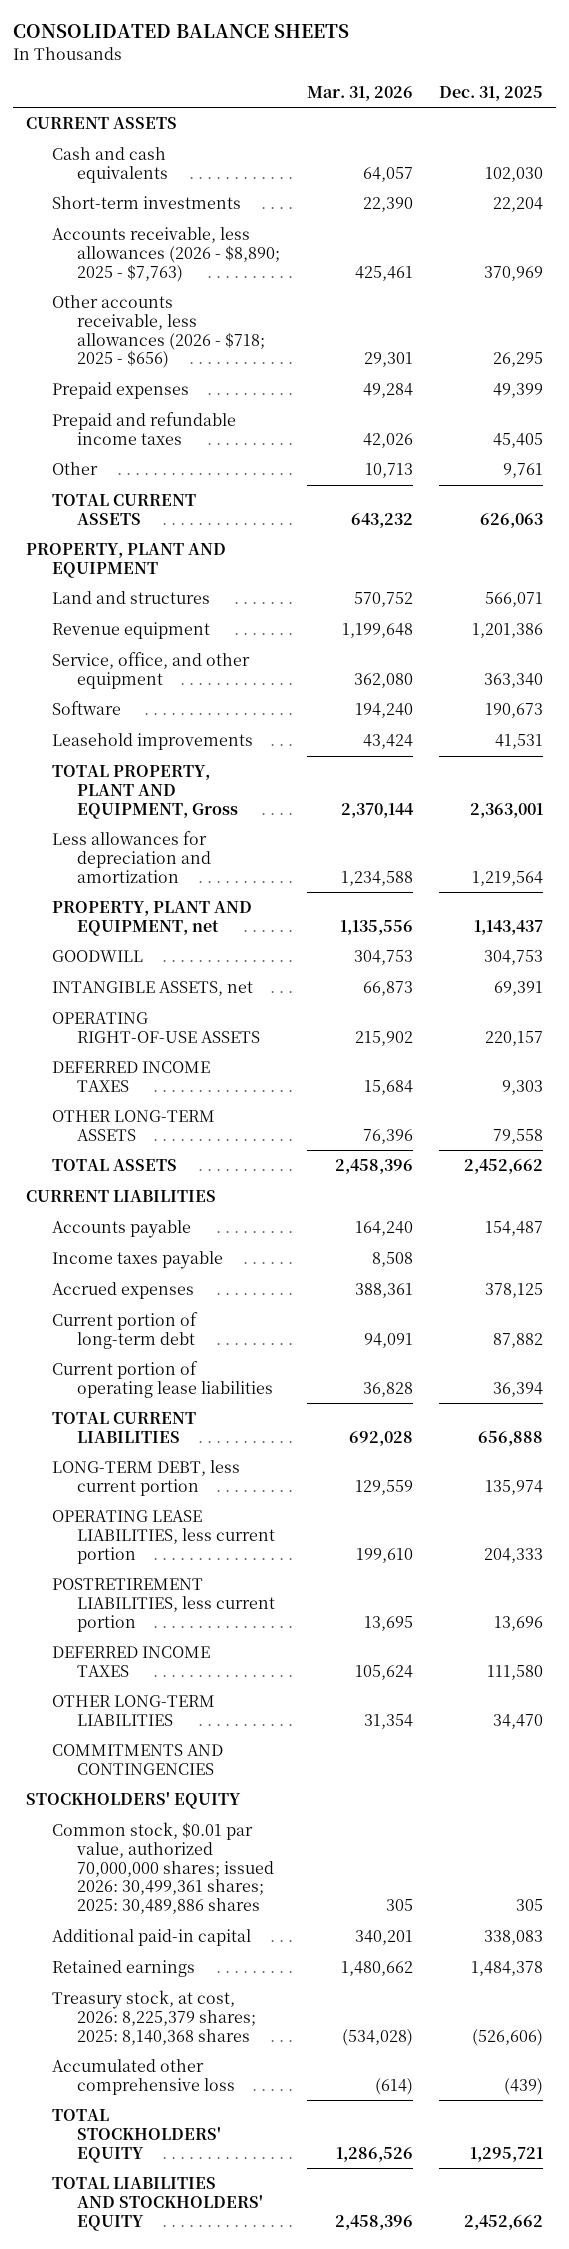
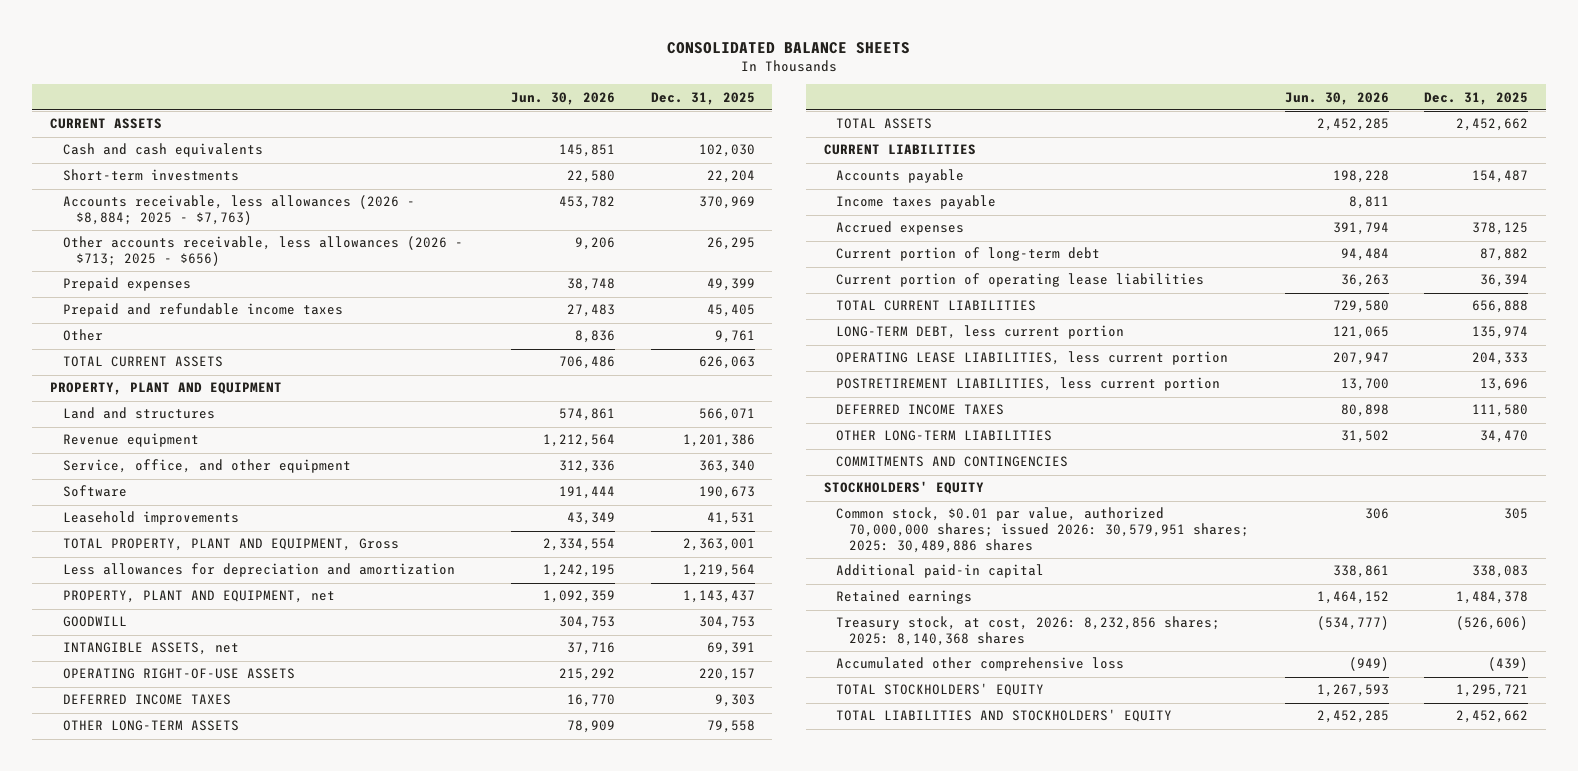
[306,85,413,101] Mar. 31, 2026 -> none
none -> [511,91,616,105] Jun. 30, 2026
[51,227,281,282] Accounts receivable, less allowances (2026 - $8,890; 2025 - $7,763) -> [62,195,415,226] Accounts receivable, less allowances (2026 - $8,884; 2025 - $7,763)
[51,295,266,369] Other accounts receivable, less allowances (2026 - $718; 2025 - $656) -> [62,236,463,267] Other accounts receivable, less allowances (2026 - $713; 2025 - $656)
[51,1822,275,1915] Common stock, $0.01 par value, authorized 70,000,000 shares; issued 2026: 30,499,361 shares; 2025: 30,489,886 shares -> [836,507,1250,554] Common stock, $0.01 par value, authorized 70,000,000 shares; issued 2026: 30,579,951 shares; 2025: 30,489,886 shares
[51,1990,257,2045] Treasury stock, at cost, 2026: 8,225,379 shares; 2025: 8,140,368 shares -> [836,616,1221,647] Treasury stock, at cost, 2026: 8,232,856 shares; 2025: 8,140,368 shares

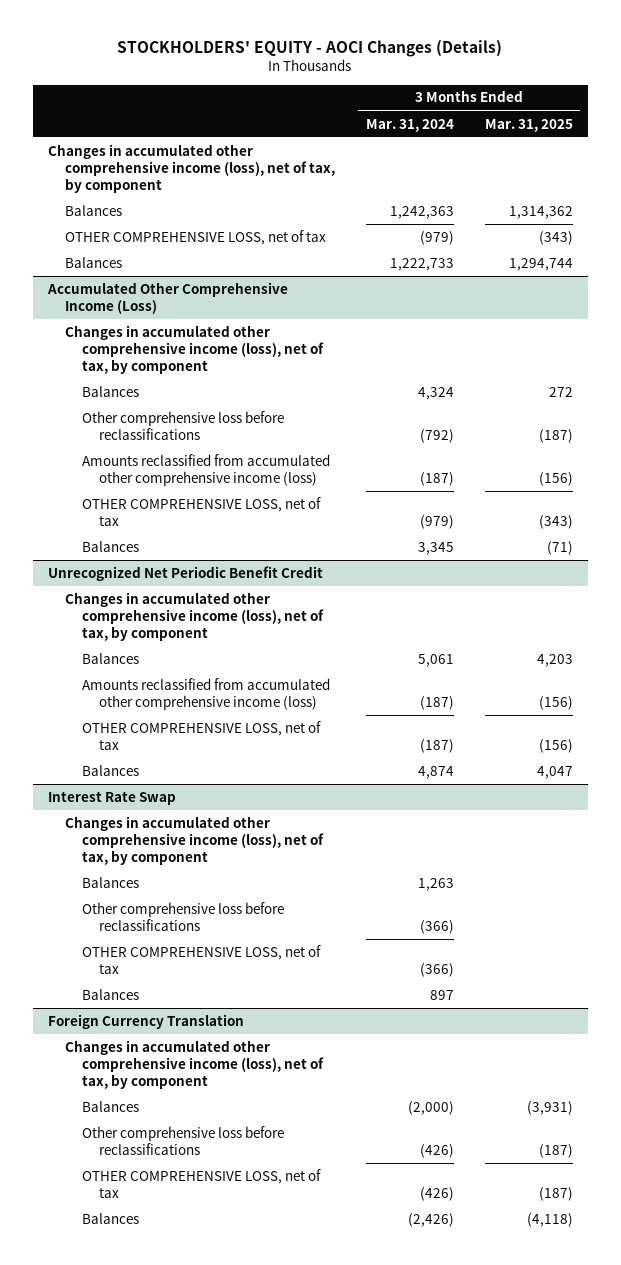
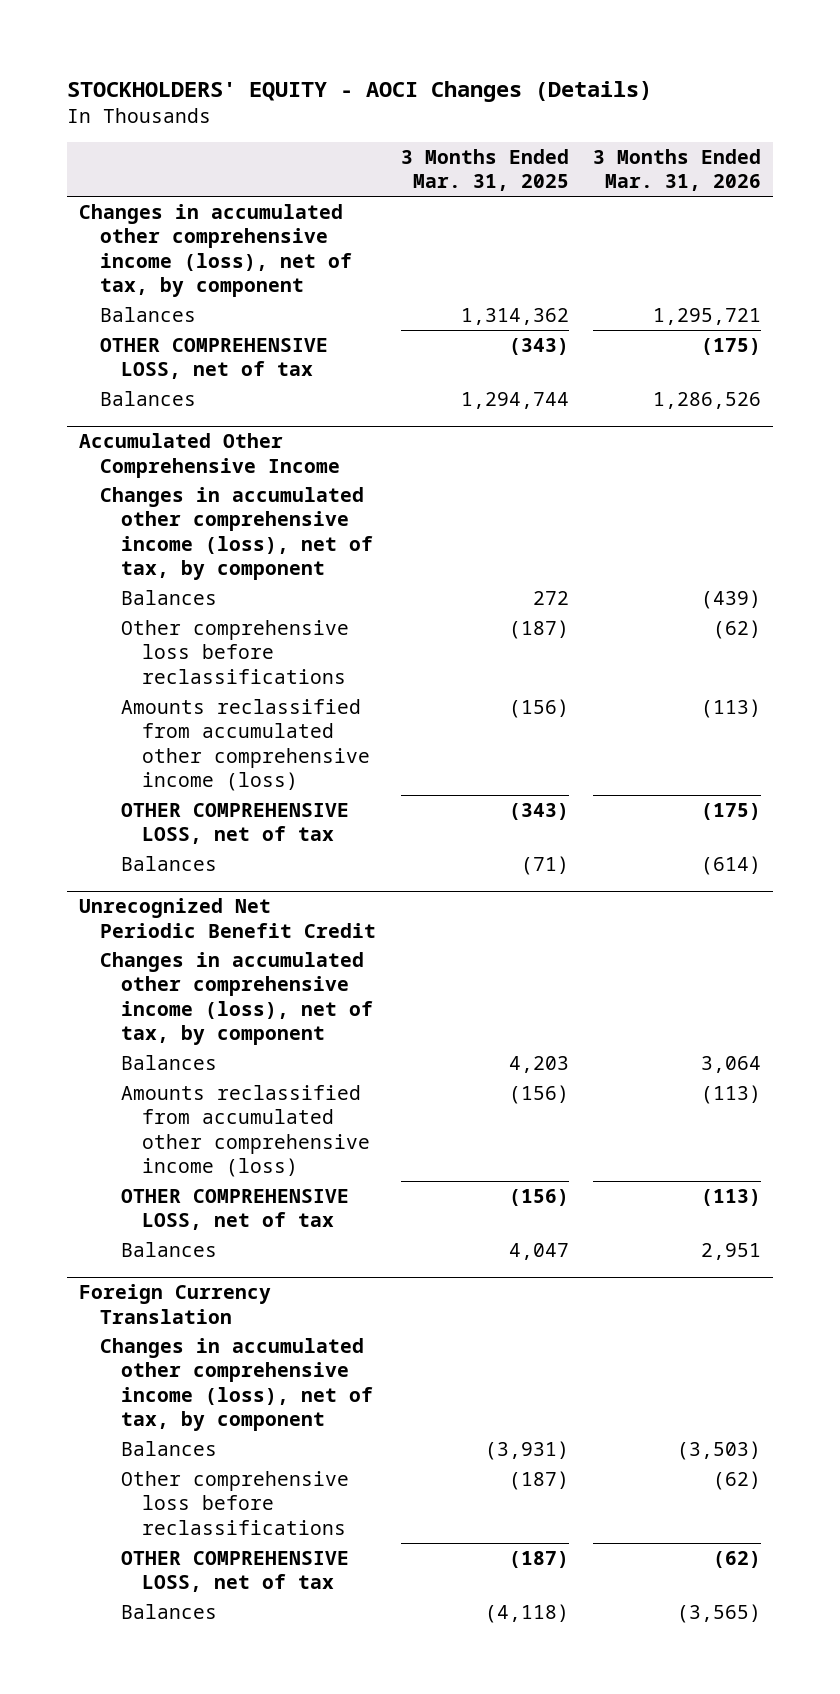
[365,118,454,132] Mar. 31, 2024 -> none
none -> [592,148,761,192] 3 Months Ended Mar. 31, 2026
[47,281,289,314] Accumulated Other Comprehensive Income (Loss) -> [78,433,341,478] Accumulated Other Comprehensive Income
[48,790,177,805] Interest Rate Swap -> none
[64,815,324,865] Changes in accumulated other comprehensive income (loss), net of tax, by component -> none
[81,876,139,888] Balances -> none
[81,901,284,931] Other comprehensive loss before reclassifications -> none
[81,944,321,974] OTHER COMPREHENSIVE LOSS, net of tax -> none
[81,988,139,1000] Balances -> none

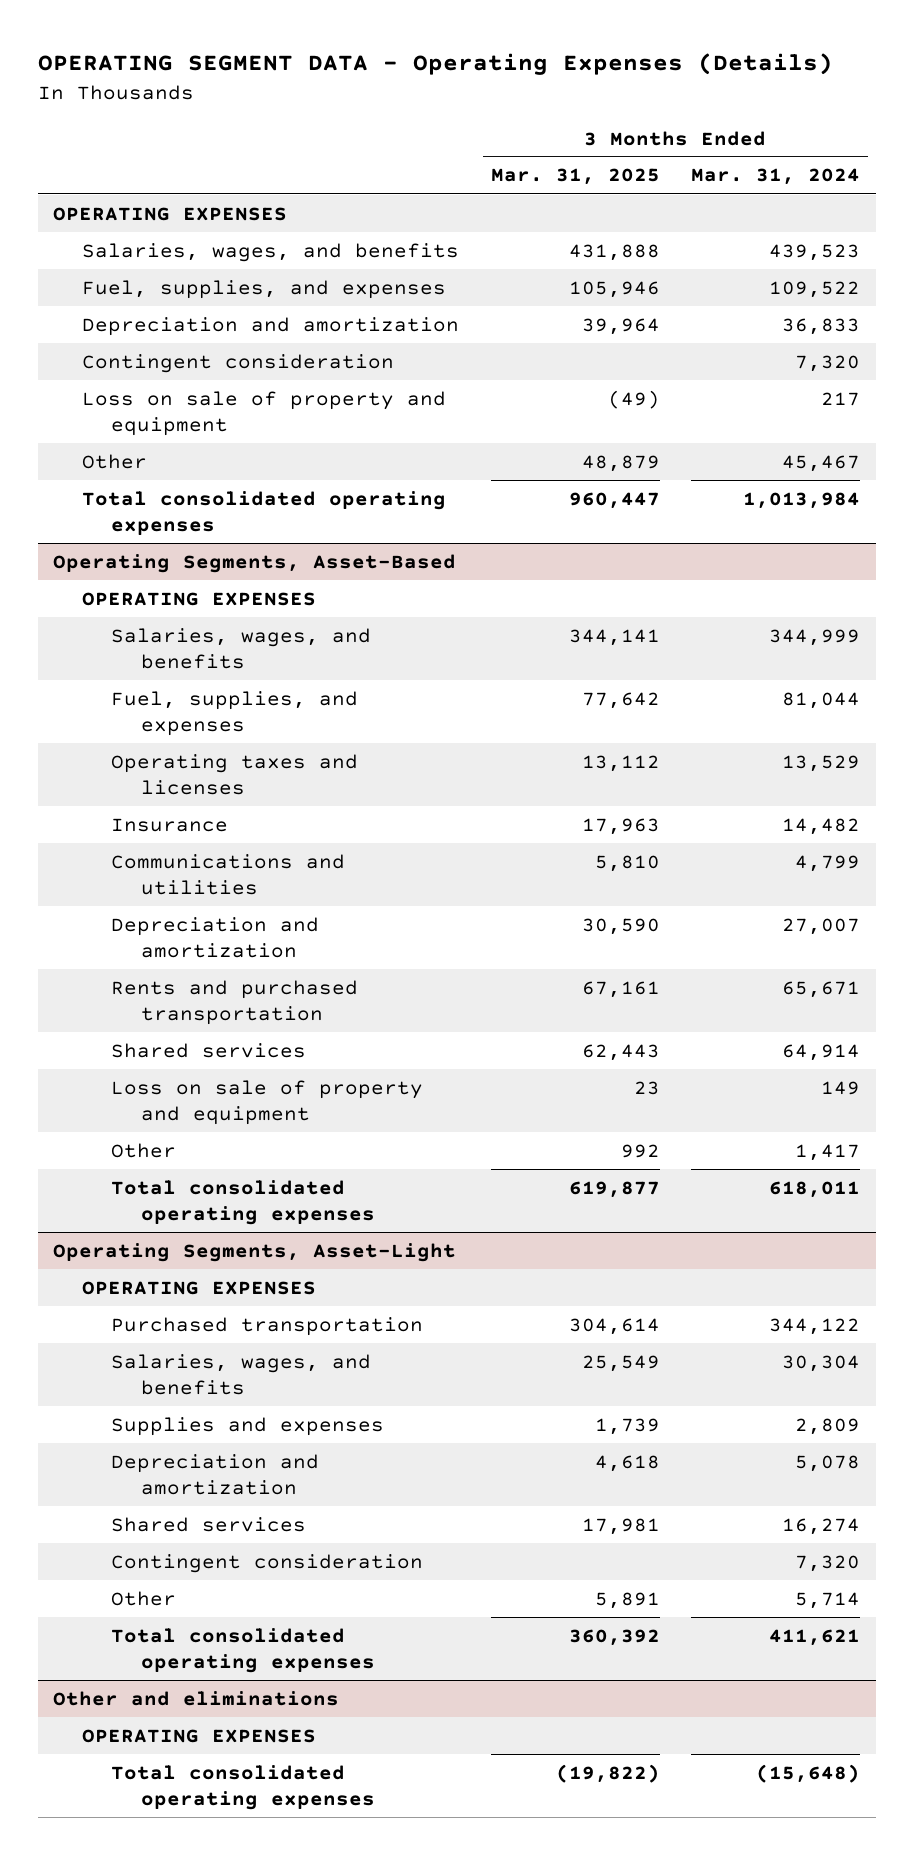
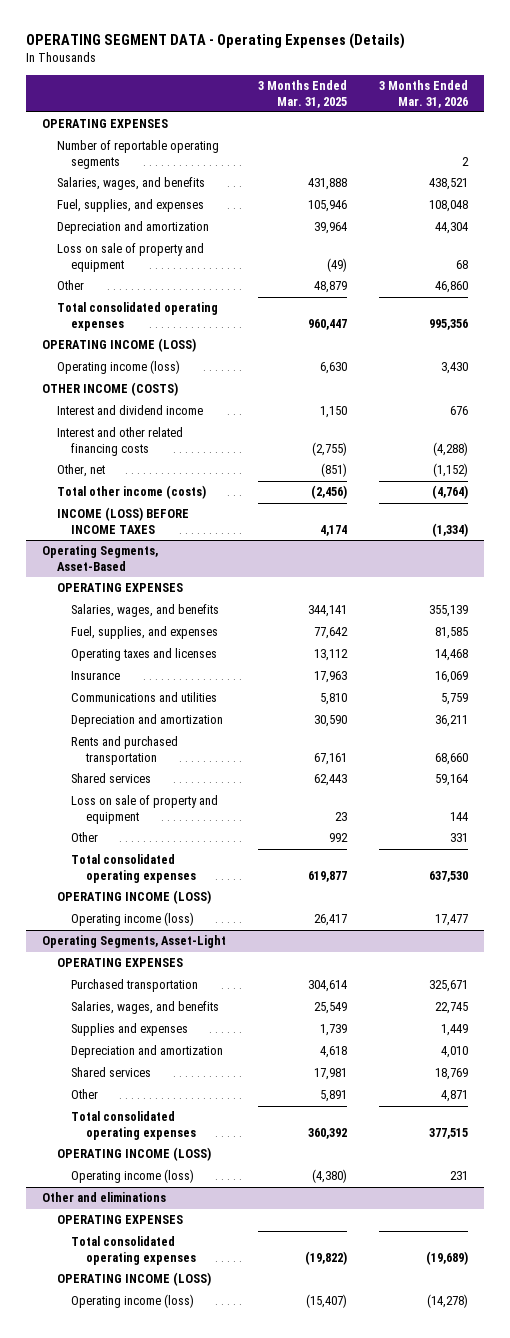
[691,168,861,186] Mar. 31, 2024 -> none
none -> [379,79,469,108] 3 Months Ended Mar. 31, 2026
none -> [56,140,219,169] Number of reportable operating segments
[82,353,395,373] Contingent consideration -> none
none -> [41,338,196,353] OPERATING INCOME (LOSS)
none -> [56,360,180,375] Operating income (loss)
none -> [41,382,178,397] OTHER INCOME (COSTS)
none -> [56,405,203,416] Interest and dividend income
none -> [56,427,183,456] Interest and other related financing costs
none -> [56,464,105,478] Other, net
none -> [56,485,206,500] Total other income (costs)
none -> [56,507,189,534] INCOME (LOSS) BEFORE INCOME TAXES
none -> [56,890,211,905] OPERATING INCOME (LOSS)
none -> [71,912,195,927] Operating income (loss)
[111,1553,424,1573] Contingent consideration -> none
none -> [56,1147,211,1162] OPERATING INCOME (LOSS)
none -> [71,1169,195,1184] Operating income (loss)
none -> [56,1272,211,1287] OPERATING INCOME (LOSS)
none -> [71,1294,195,1309] Operating income (loss)

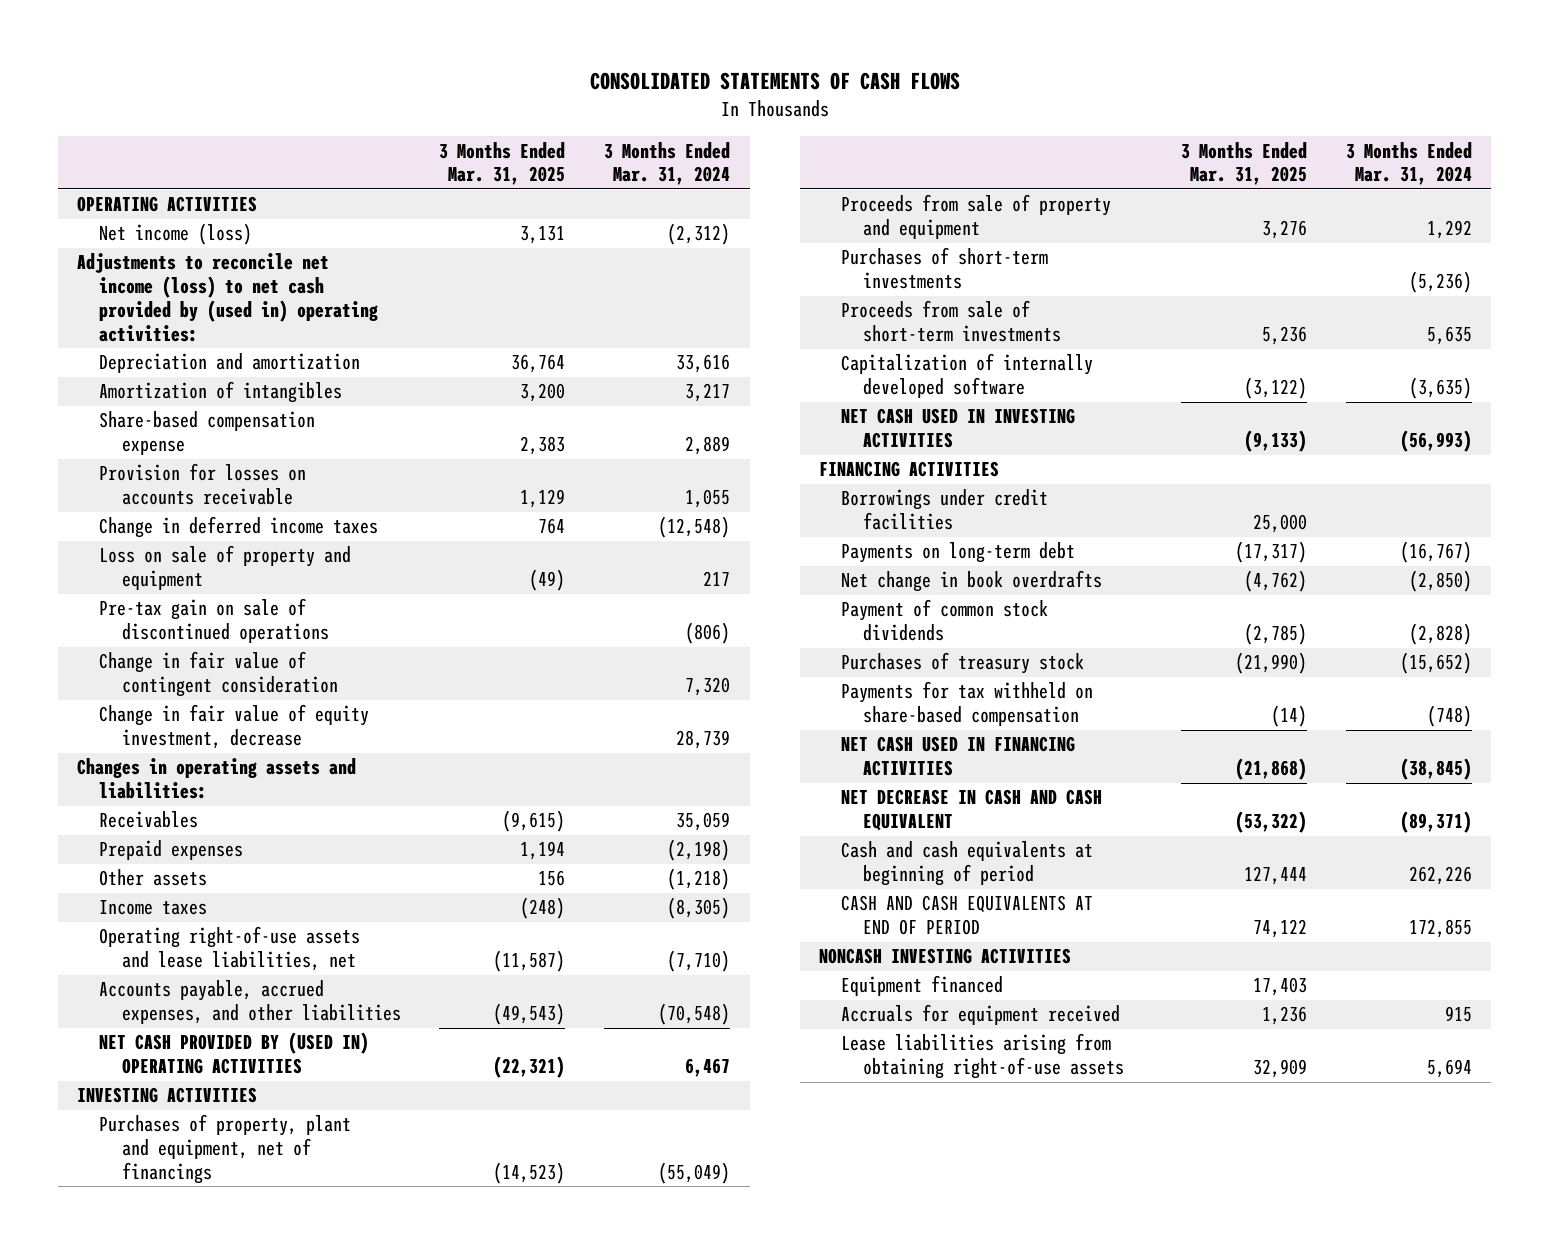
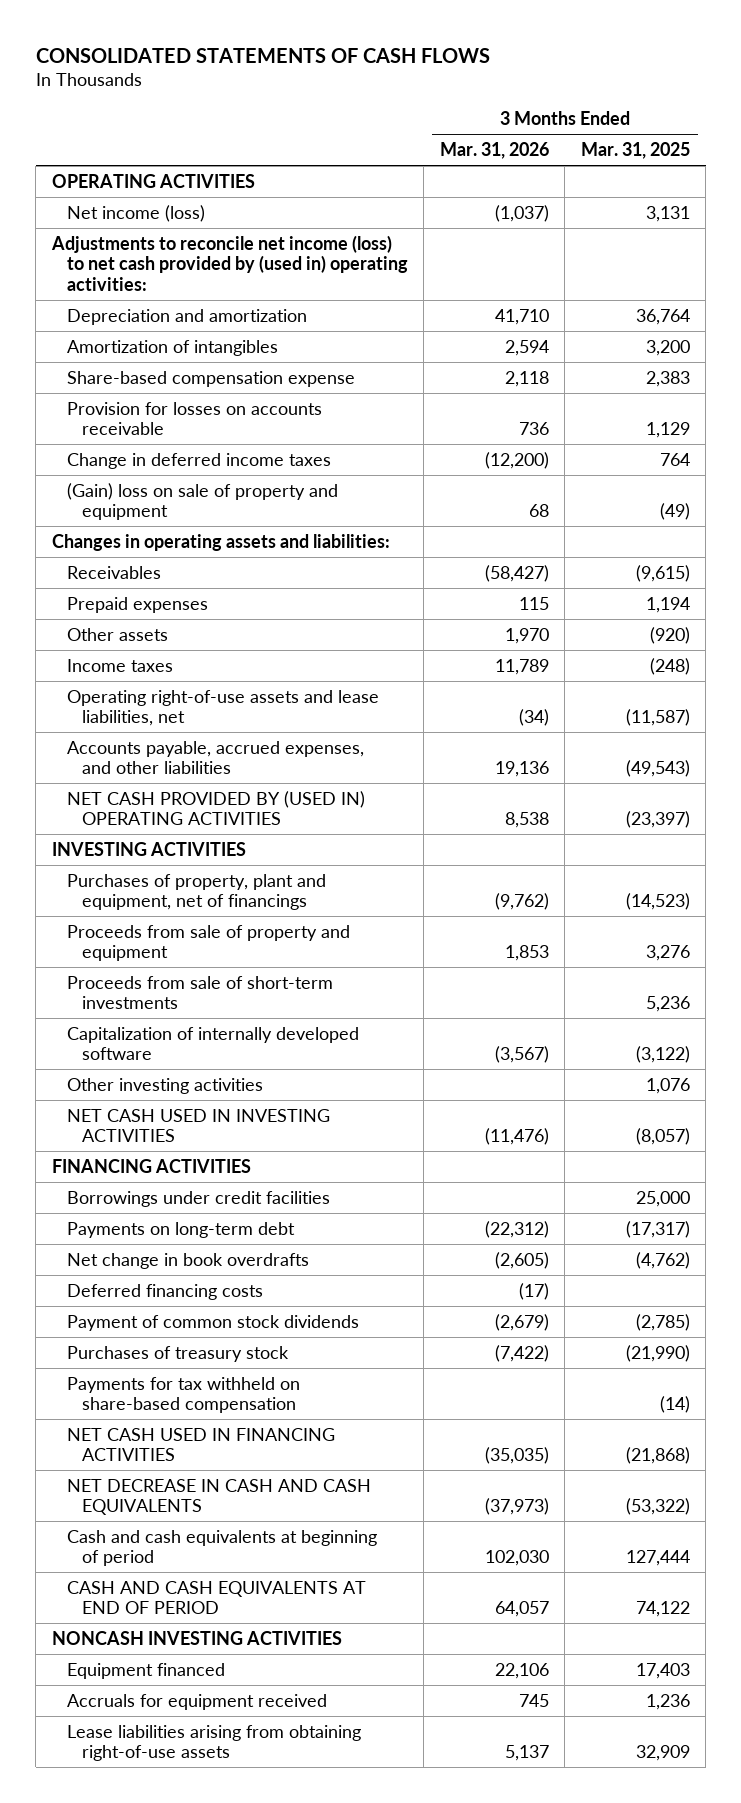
[604,141,731,186] 3 Months Ended Mar. 31, 2024 -> none
none -> [439,141,549,159] Mar. 31, 2026
[99,598,329,644] Pre-tax gain on sale of discontinued operations -> none
[99,651,338,698] Change in fair value of contingent consideration -> none
[99,704,370,750] Change in fair value of equity investment, decrease -> none
[99,545,352,591] Loss on sale of property and equipment -> [66,482,338,521] (Gain) loss on sale of property and equipment
[538,870,566,887] 156 -> [649,626,690,644] (920)
[493,1056,566,1079] (22,321) -> [625,811,690,829] (23,397)
[841,247,1049,290] Purchases of short-term investments -> none
none -> [66,1077,263,1094] Other investing activities
[1244,430,1308,453] (9,133) -> [635,1128,690,1146] (8,057)
none -> [66,1283,263,1300] Deferred financing costs
[841,789,1103,832] NET DECREASE IN CASH AND CASH EQUIVALENT -> [66,1478,371,1516] NET DECREASE IN CASH AND CASH EQUIVALENTS

